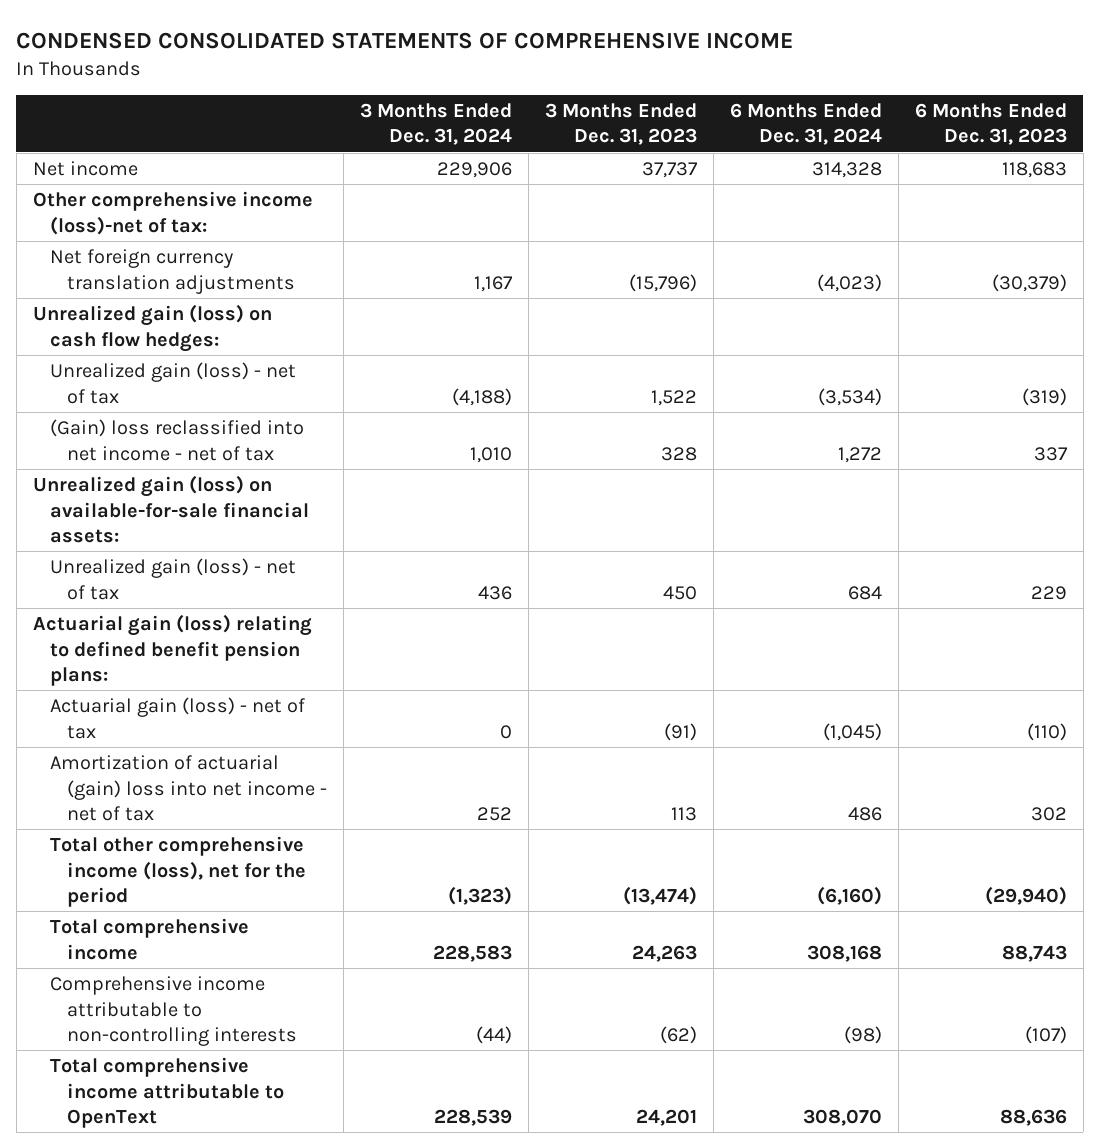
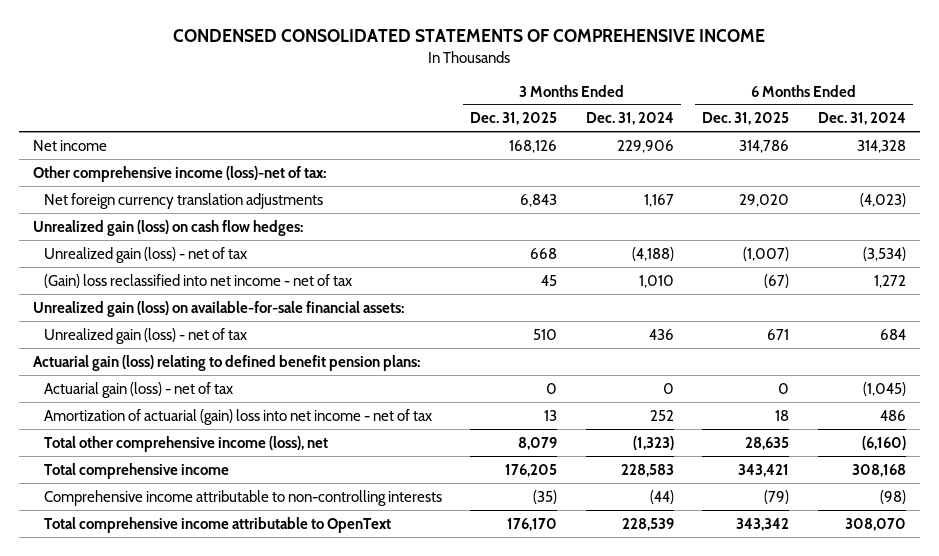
[544,102,697,146] 3 Months Ended Dec. 31, 2023 -> none
[914,102,1067,146] 6 Months Ended Dec. 31, 2023 -> none
none -> [470,112,558,126] Dec. 31, 2025
none -> [702,112,790,126] Dec. 31, 2025
[49,835,306,908] Total other comprehensive income (loss), net for the period -> [43,435,328,452] Total other comprehensive income (loss), net

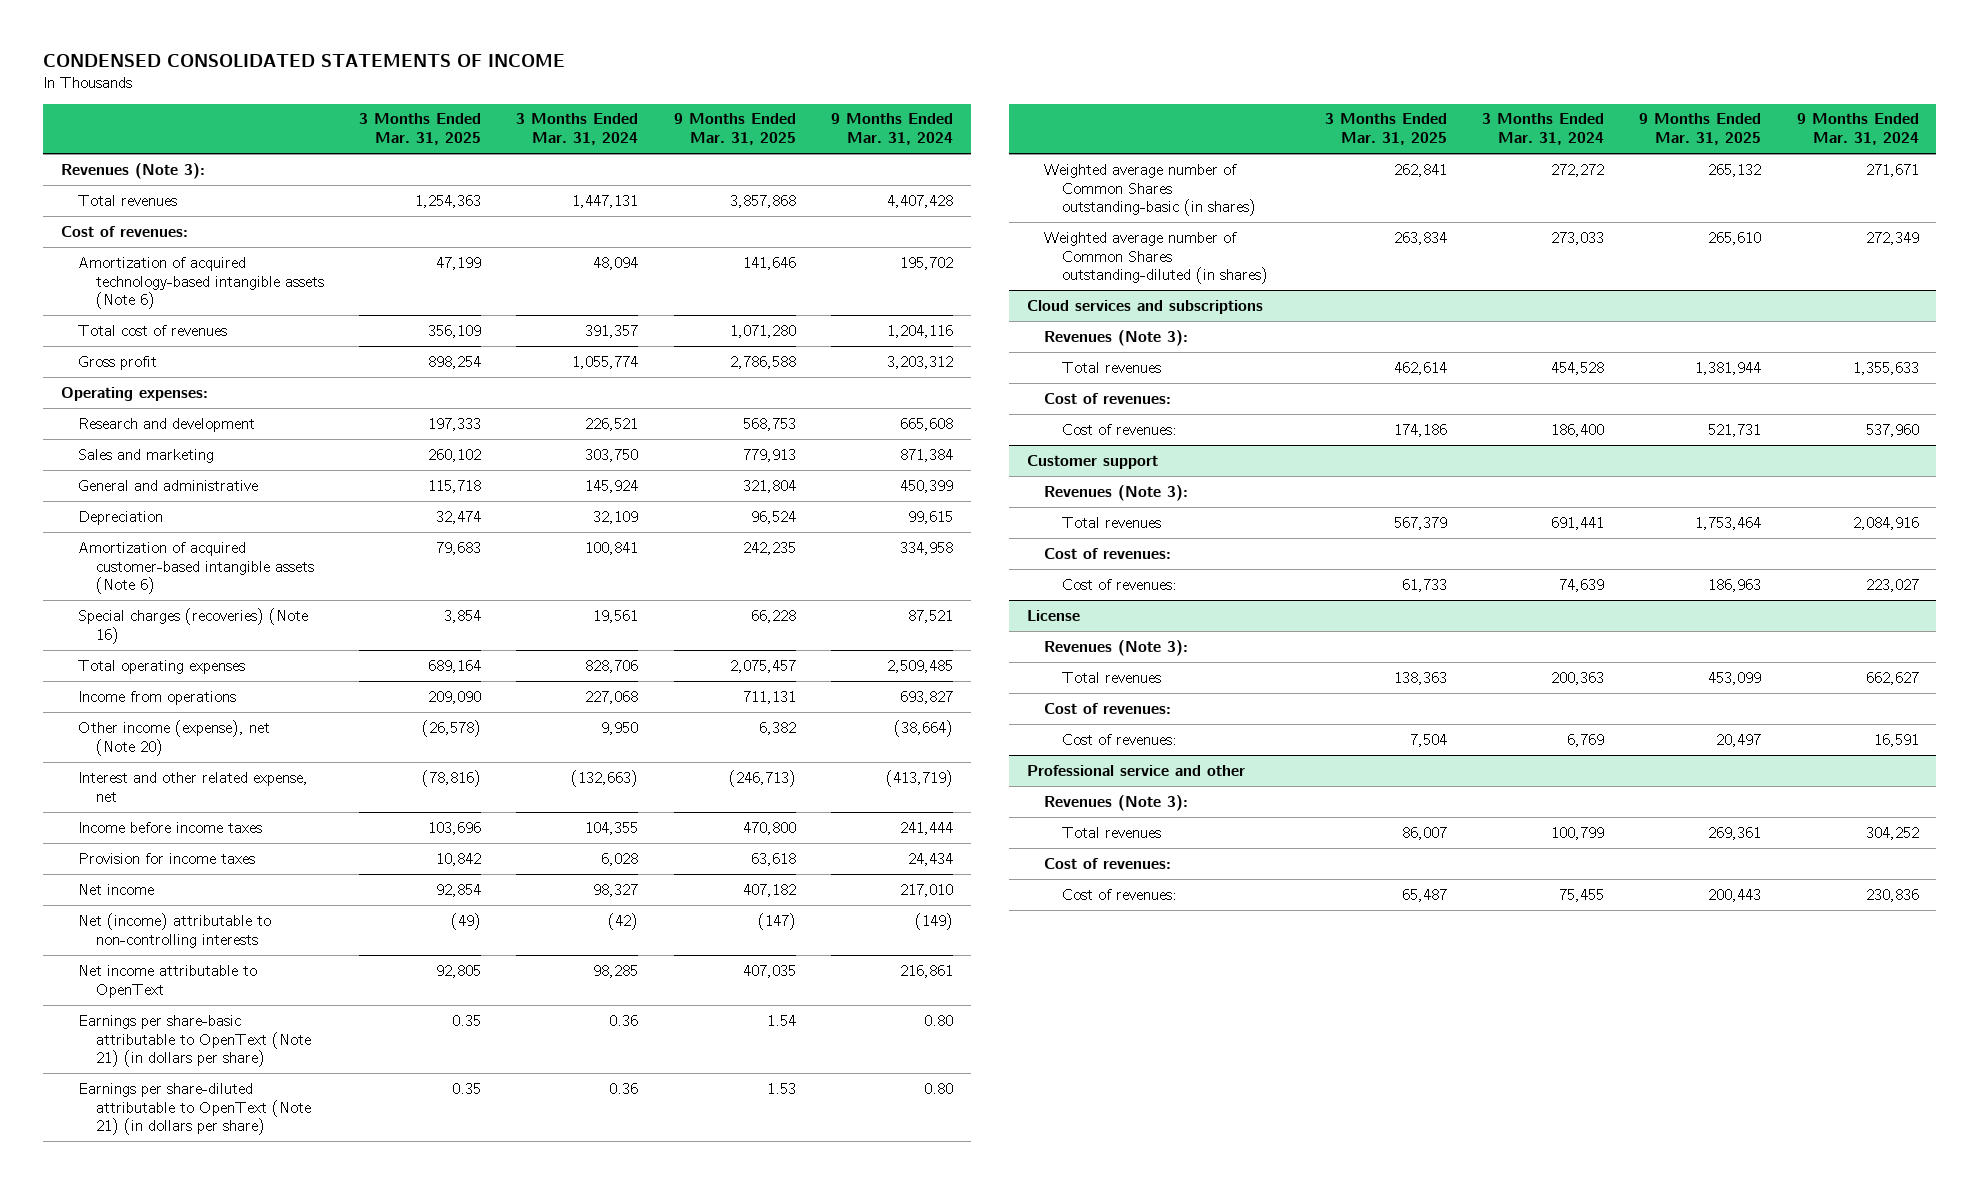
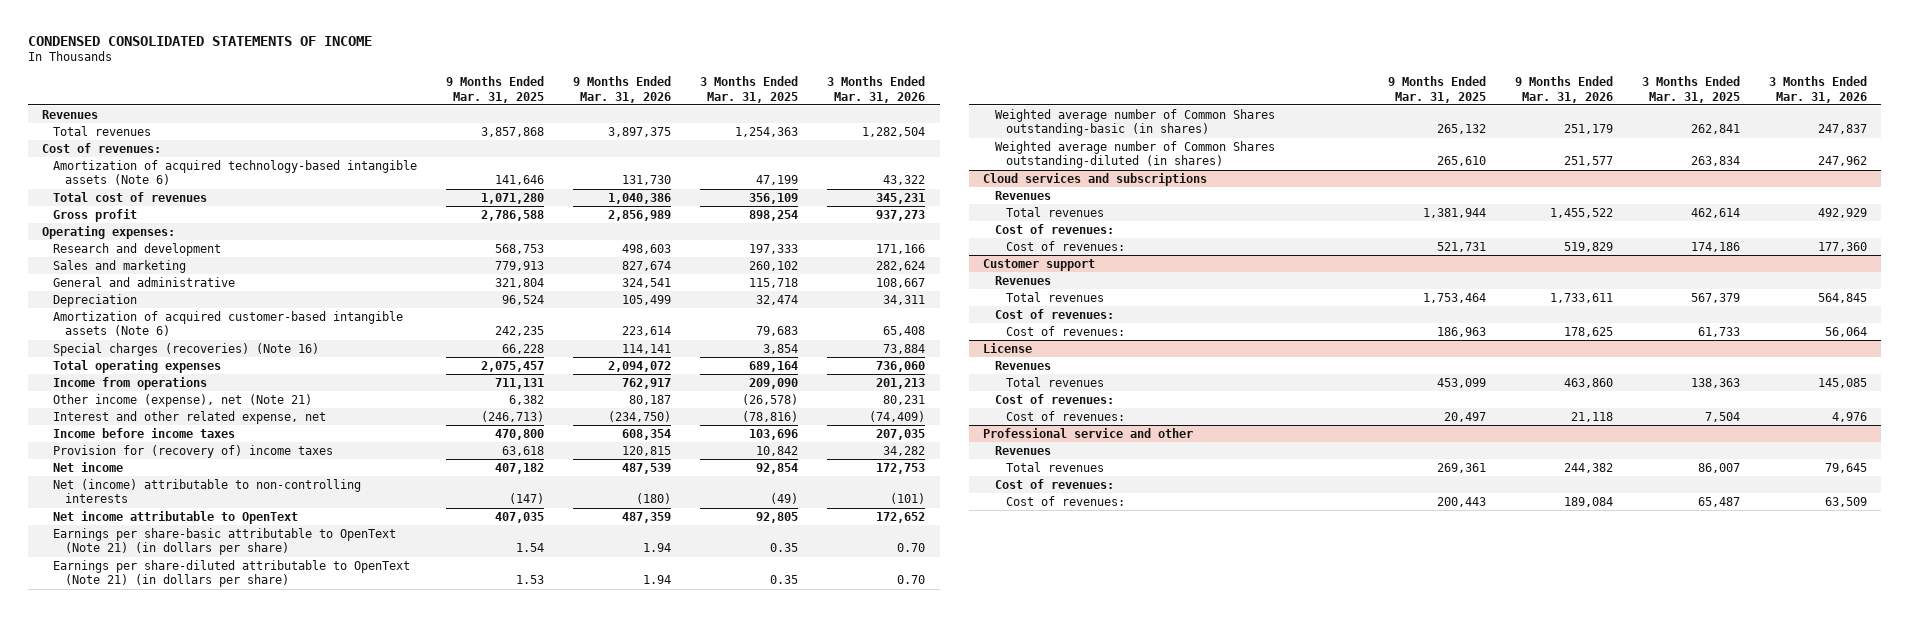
[516,113,639,146] 3 Months Ended Mar. 31, 2024 -> none
[830,113,953,146] 9 Months Ended Mar. 31, 2024 -> none
none -> [573,75,672,103] 9 Months Ended Mar. 31, 2026
none -> [827,75,926,103] 3 Months Ended Mar. 31, 2026
[60,162,205,179] Revenues (Note 3): -> [42,109,99,119] Revenues
[78,719,271,756] Other income (expense), net (Note 20) -> [53,393,313,407] Other income (expense), net (Note 21)
[78,852,256,864] Provision for income taxes -> [53,444,334,458] Provision for (recovery of) income taxes
[1044,329,1189,346] Revenues (Note 3): -> [994,190,1051,200] Revenues
[1044,484,1189,501] Revenues (Note 3): -> [994,275,1051,285] Revenues
[1044,639,1189,656] Revenues (Note 3): -> [994,360,1051,370] Revenues
[1044,794,1189,811] Revenues (Note 3): -> [994,445,1051,455] Revenues

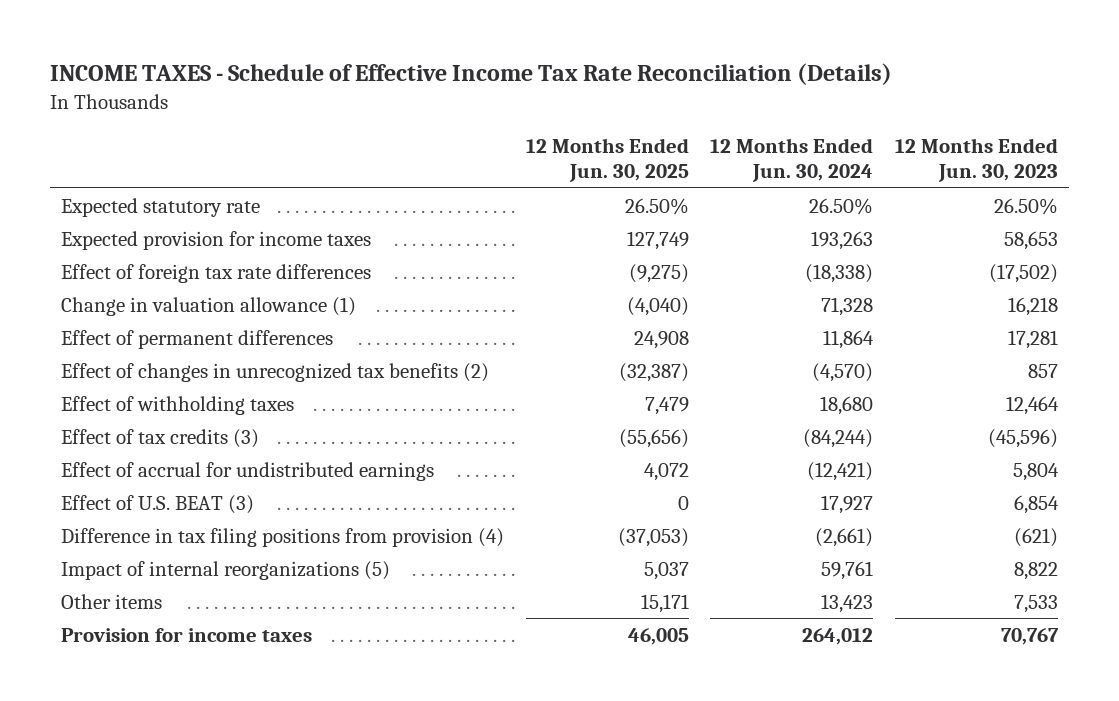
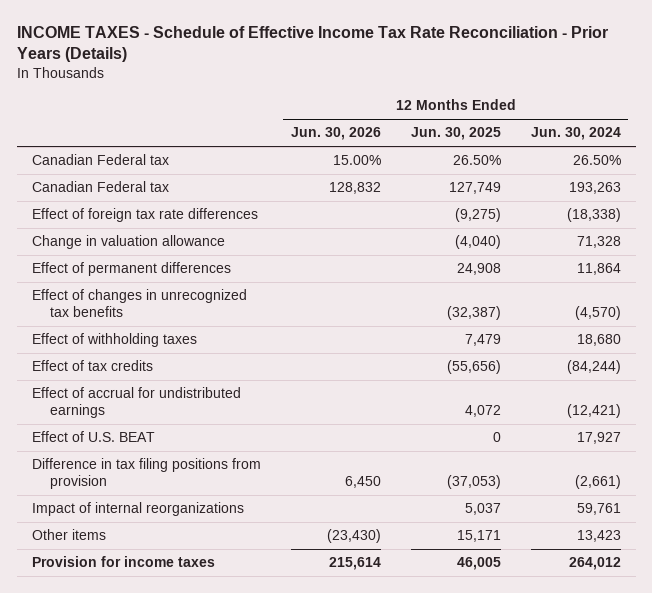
[49,63,892,86] INCOME TAXES - Schedule of Effective Income Tax Rate Reconciliation (Details) -> [16,25,608,63] INCOME TAXES - Schedule of Effective Income Tax Rate Reconciliation - Prior Years (Details)
[895,137,1059,182] 12 Months Ended Jun. 30, 2023 -> none
none -> [290,127,381,141] Jun. 30, 2026
[60,197,260,217] Expected statutory rate -> [31,154,169,166] Canadian Federal tax
[60,230,371,250] Expected provision for income taxes -> [31,181,169,193] Canadian Federal tax
[60,296,356,316] Change in valuation allowance (1) -> [31,235,225,250] Change in valuation allowance
[60,362,489,382] Effect of changes in unrecognized tax benefits (2) -> [31,289,247,318] Effect of changes in unrecognized tax benefits
[60,428,259,448] Effect of tax credits (3) -> [31,360,153,372] Effect of tax credits
[60,494,254,514] Effect of U.S. BEAT (3) -> [31,431,155,443] Effect of U.S. BEAT
[60,527,504,547] Difference in tax filing positions from provision (4) -> [31,458,261,490] Difference in tax filing positions from provision
[60,560,390,580] Impact of internal reorganizations (5) -> [31,502,244,517] Impact of internal reorganizations

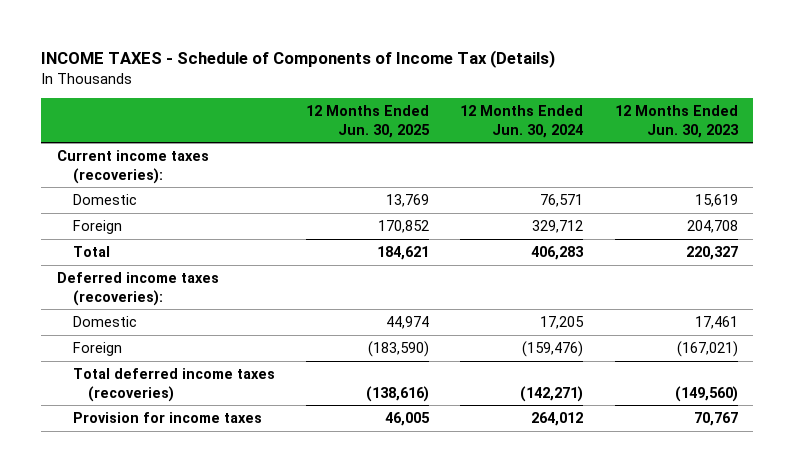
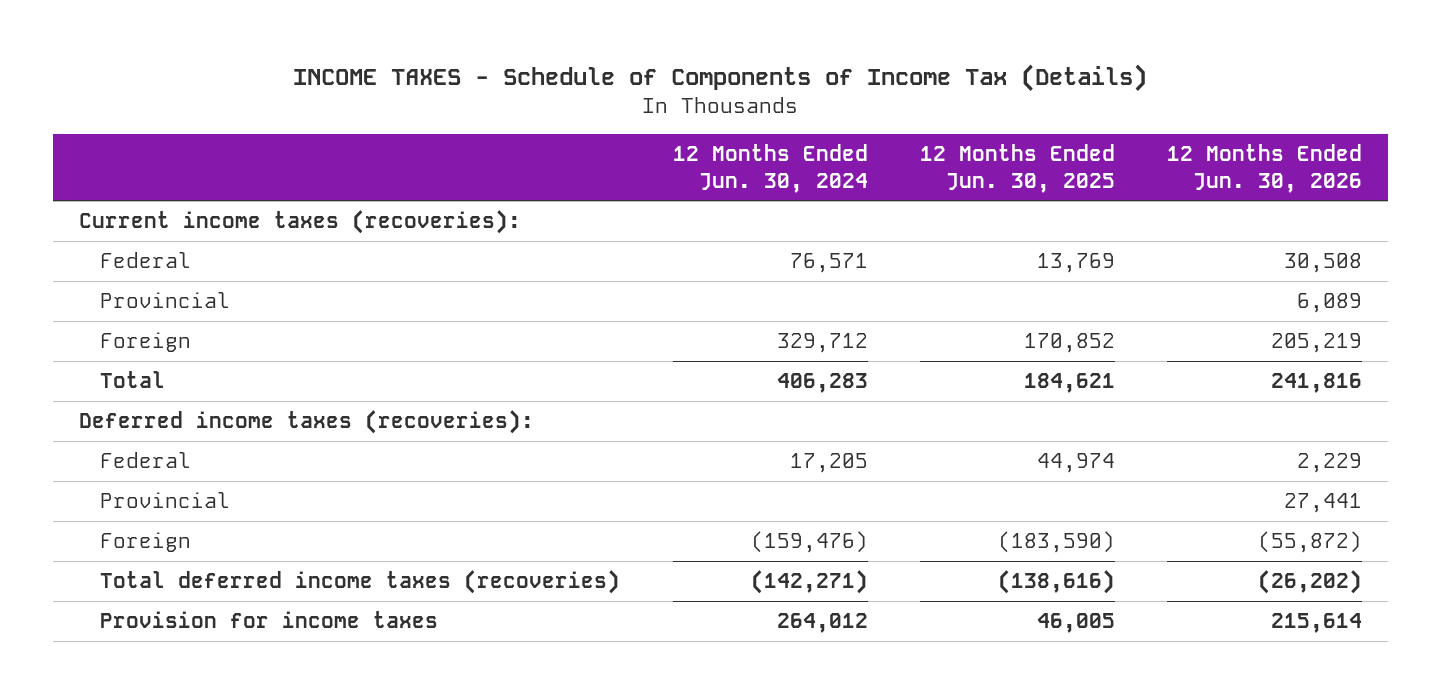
[614,105,739,138] 12 Months Ended Jun. 30, 2023 -> none
none -> [1166,144,1362,193] 12 Months Ended Jun. 30, 2026
[72,194,137,206] Domestic -> [100,252,192,269] Federal
none -> [100,292,231,309] Provincial
[72,316,137,328] Domestic -> [100,452,192,469] Federal
none -> [100,492,231,509] Provincial

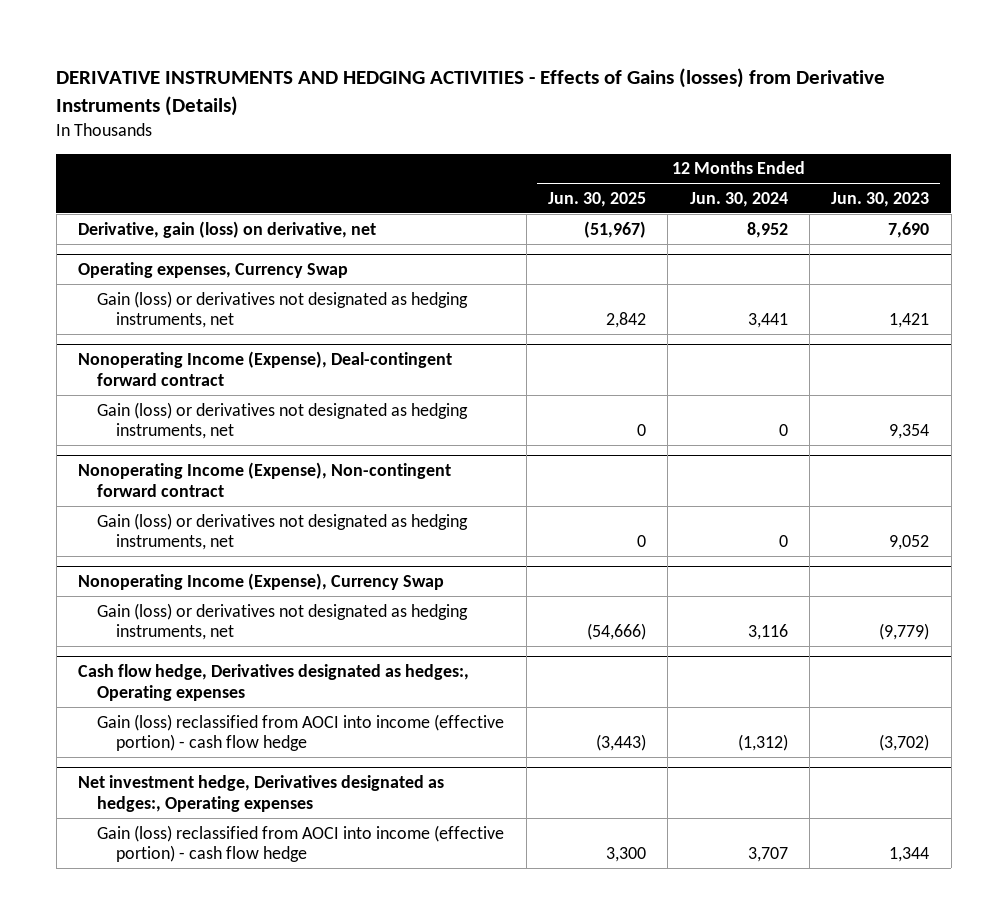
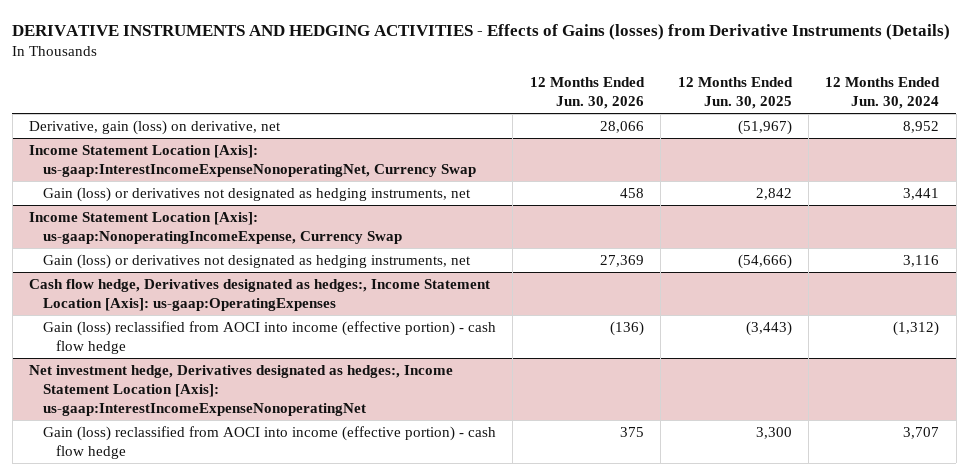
[831,191,930,207] Jun. 30, 2023 -> none
none -> [529,77,645,110] 12 Months Ended Jun. 30, 2026
[78,261,349,278] Operating expenses, Currency Swap -> none
none -> [29,144,476,177] Income Statement Location [Axis]: us-gaap:InterestIncomeExpenseNonoperatingNet, Currency Swap
[78,350,453,386] Nonoperating Income (Expense), Deal-contingent forward contract -> none
[97,401,469,440] Gain (loss) or derivatives not designated as hedging instruments, net -> none
[78,461,452,497] Nonoperating Income (Expense), Non-contingent forward contract -> none
[97,512,469,551] Gain (loss) or derivatives not designated as hedging instruments, net -> none
[78,572,445,590] Nonoperating Income (Expense), Currency Swap -> none
none -> [29,211,402,244] Income Statement Location [Axis]: us-gaap:NonoperatingIncomeExpense, Currency Swap
[78,663,470,701] Cash flow hedge, Derivatives designated as hedges:, Operating expenses -> none
none -> [29,278,491,311] Cash flow hedge, Derivatives designated as hedges:, Income Statement Location [Axis]: us-gaap:OperatingExpenses
[78,774,445,812] Net investment hedge, Derivatives designated as hedges:, Operating expenses -> none
none -> [29,364,454,417] Net investment hedge, Derivatives designated as hedges:, Income Statement Location [Axis]: us-gaap:InterestIncomeExpenseNonoperatingNet

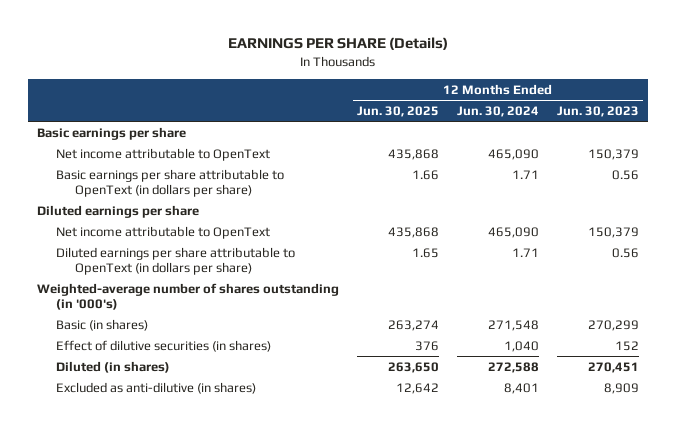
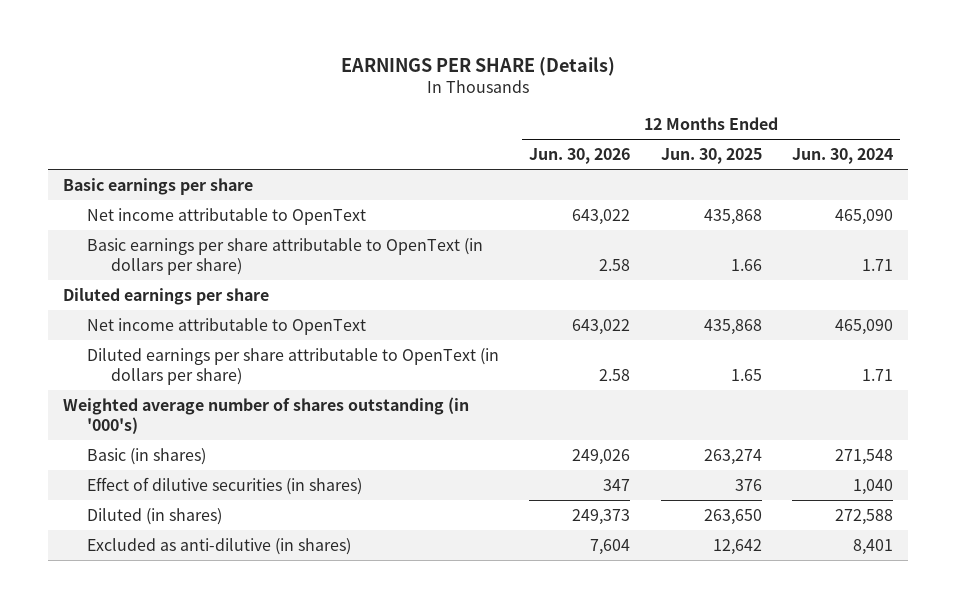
[556,105,639,117] Jun. 30, 2023 -> none
none -> [529,148,631,165] Jun. 30, 2026
[37,282,340,310] Weighted-average number of shares outstanding (in '000's) -> [62,396,469,435] Weighted average number of shares outstanding (in '000's)

